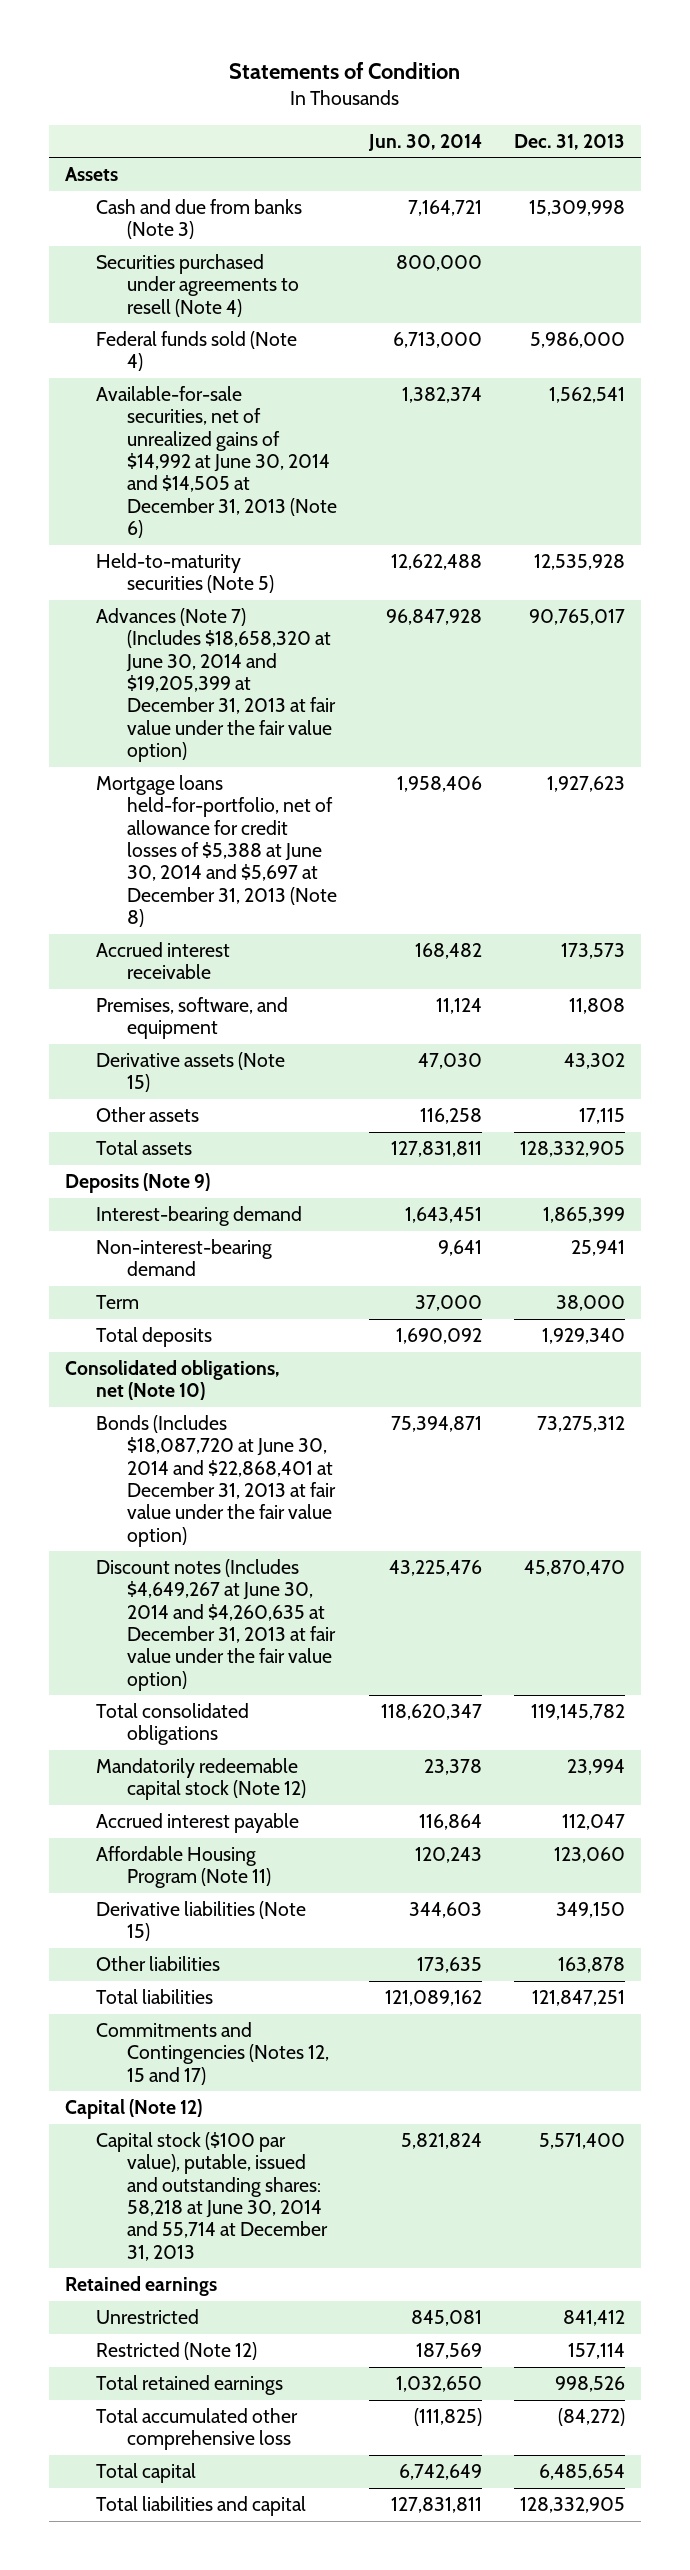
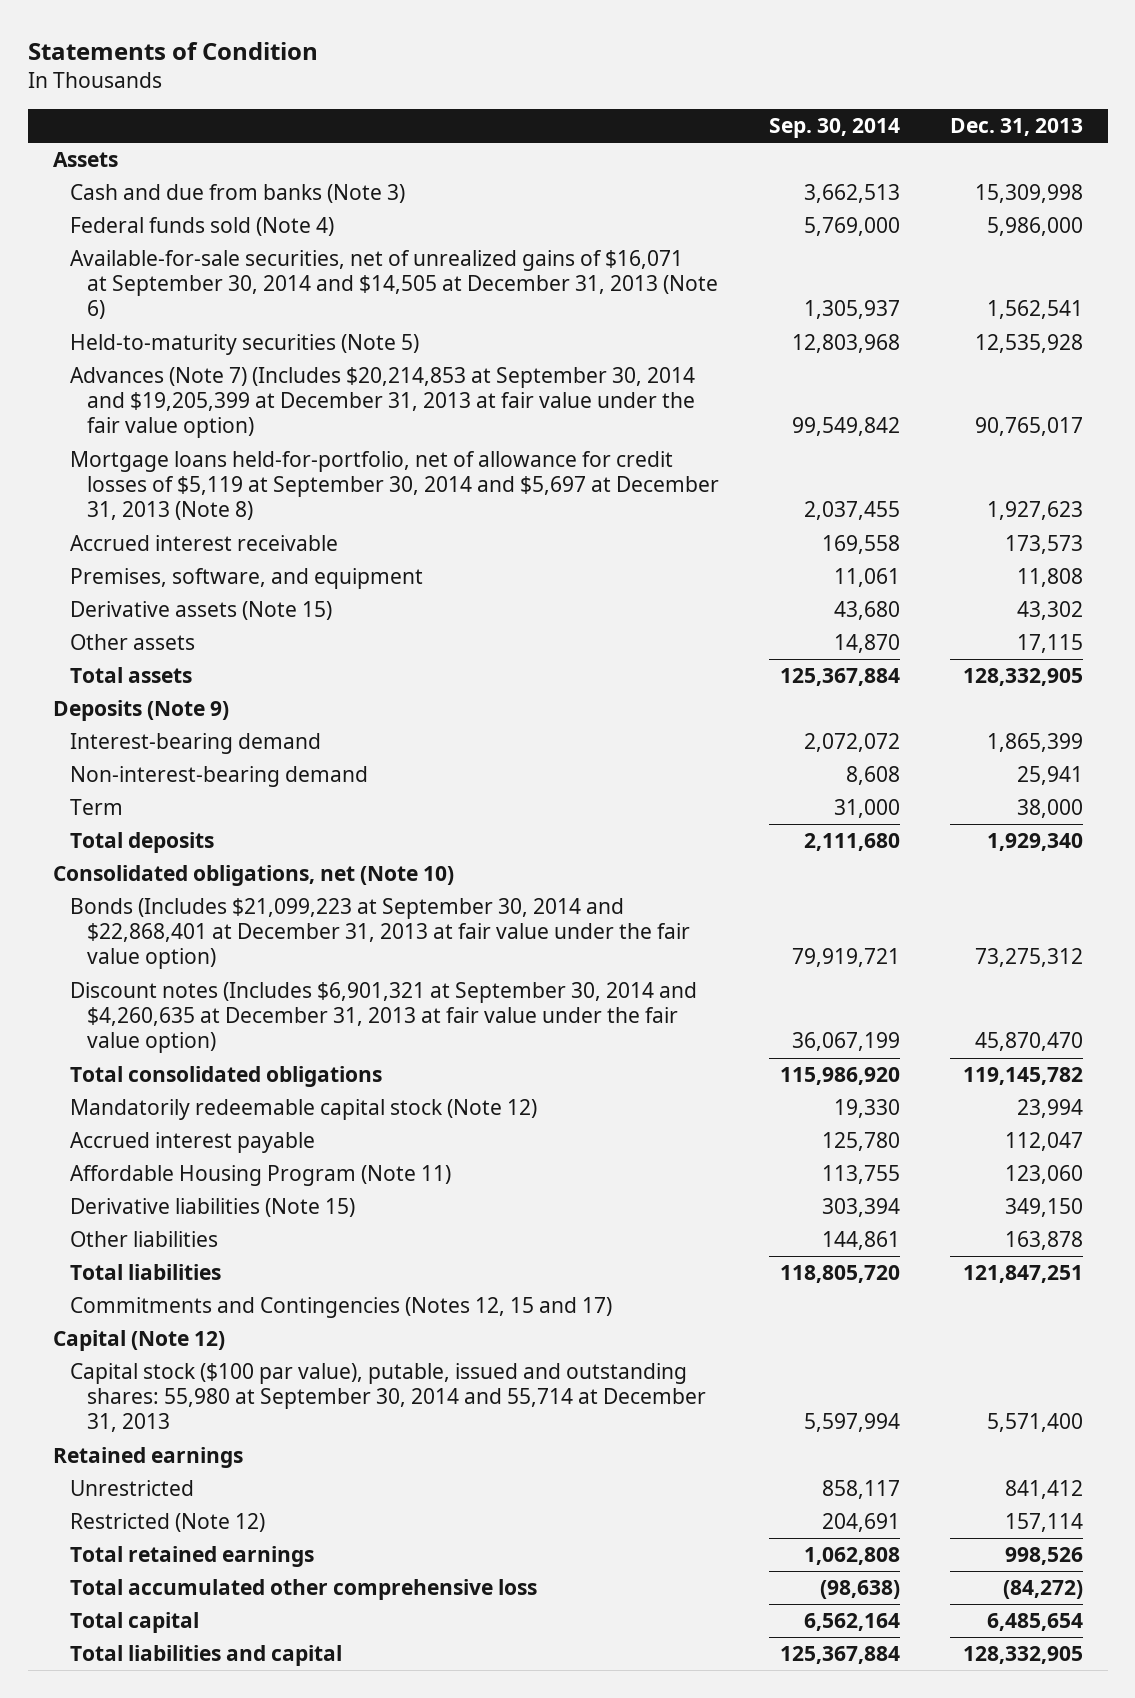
[368,133,483,151] Jun. 30, 2014 -> none
none -> [768,118,900,139] Sep. 30, 2014
[96,254,299,317] Securities purchased under agreements to resell (Note 4) -> none
[96,386,337,539] Available-for-sale securities, net of unrealized gains of $14,992 at June 30, 2014 and $14,505 at December 31, 2013 (Note 6) -> [69,250,718,320] Available-for-sale securities, net of unrealized gains of $16,071 at September 30, 2014 and $14,505 at December 31, 2013 (Note 6)
[96,608,336,763] Advances (Note 7) (Includes $18,658,320 at June 30, 2014 and $19,205,399 at December 31, 2013 at fair value under the fair value option) -> [69,367,695,439] Advances (Note 7) (Includes $20,214,853 at September 30, 2014 and $19,205,399 at December 31, 2013 at fair value under the fair value option)
[96,775,337,928] Mortgage loans held-for-portfolio, net of allowance for credit losses of $5,388 at June 30, 2014 and $5,697 at December 31, 2013 (Note 8) -> [69,451,719,521] Mortgage loans held-for-portfolio, net of allowance for credit losses of $5,119 at September 30, 2014 and $5,697 at December 31, 2013 (Note 8)
[96,1415,336,1547] Bonds (Includes $18,087,720 at June 30, 2014 and $22,868,401 at December 31, 2013 at fair value under the fair value option) -> [69,898,690,970] Bonds (Includes $21,099,223 at September 30, 2014 and $22,868,401 at December 31, 2013 at fair value under the fair value option)
[96,1559,336,1691] Discount notes (Includes $4,649,267 at June 30, 2014 and $4,260,635 at December 31, 2013 at fair value under the fair value option) -> [69,982,697,1054] Discount notes (Includes $6,901,321 at September 30, 2014 and $4,260,635 at December 31, 2013 at fair value under the fair value option)
[96,2132,328,2261] Capital stock ($100 par value), putable, issued and outstanding shares: 58,218 at June 30, 2014 and 55,714 at December 31, 2013 -> [69,1363,706,1433] Capital stock ($100 par value), putable, issued and outstanding shares: 55,980 at September 30, 2014 and 55,714 at December 31, 2013

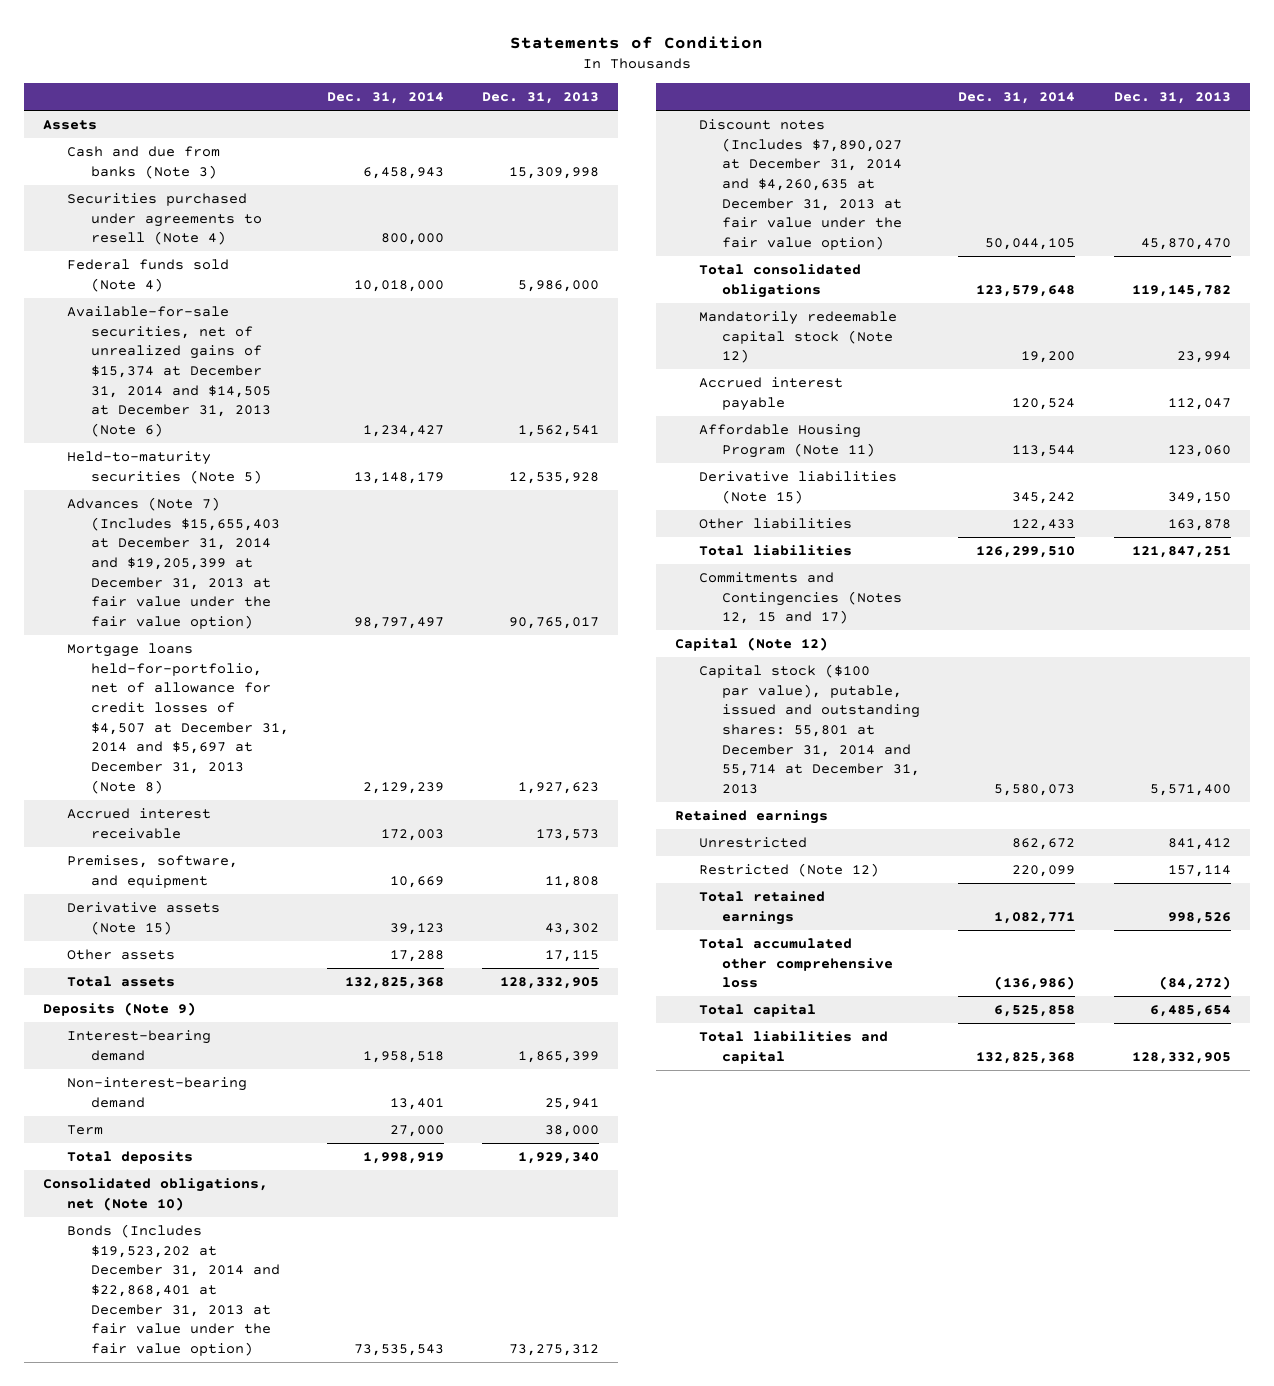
[768,118,900,139] Sep. 30, 2014 -> none
none -> [326,92,444,105] Dec. 31, 2014
none -> [66,192,262,246] Securities purchased under agreements to resell (Note 4)
[69,250,718,320] Available-for-sale securities, net of unrealized gains of $16,071 at September 30, 2014 and $14,505 at December 31, 2013 (Note 6) -> [66,305,271,438] Available-for-sale securities, net of unrealized gains of $15,374 at December 31, 2014 and $14,505 at December 31, 2013 (Note 6)
[69,367,695,439] Advances (Note 7) (Includes $20,214,853 at September 30, 2014 and $19,205,399 at December 31, 2013 at fair value under the fair value option) -> [66,496,280,630] Advances (Note 7) (Includes $15,655,403 at December 31, 2014 and $19,205,399 at December 31, 2013 at fair value under the fair value option)
[69,451,719,521] Mortgage loans held-for-portfolio, net of allowance for credit losses of $5,119 at September 30, 2014 and $5,697 at December 31, 2013 (Note 8) -> [66,642,289,794] Mortgage loans held-for-portfolio, net of allowance for credit losses of $4,507 at December 31, 2014 and $5,697 at December 31, 2013 (Note 8)
[69,898,690,970] Bonds (Includes $21,099,223 at September 30, 2014 and $22,868,401 at December 31, 2013 at fair value under the fair value option) -> [66,1223,280,1357] Bonds (Includes $19,523,202 at December 31, 2014 and $22,868,401 at December 31, 2013 at fair value under the fair value option)
[69,982,697,1054] Discount notes (Includes $6,901,321 at September 30, 2014 and $4,260,635 at December 31, 2013 at fair value under the fair value option) -> [698,118,903,251] Discount notes (Includes $7,890,027 at December 31, 2014 and $4,260,635 at December 31, 2013 at fair value under the fair value option)
[69,1363,706,1433] Capital stock ($100 par value), putable, issued and outstanding shares: 55,980 at September 30, 2014 and 55,714 at December 31, 2013 -> [698,663,921,795] Capital stock ($100 par value), putable, issued and outstanding shares: 55,801 at December 31, 2014 and 55,714 at December 31, 2013

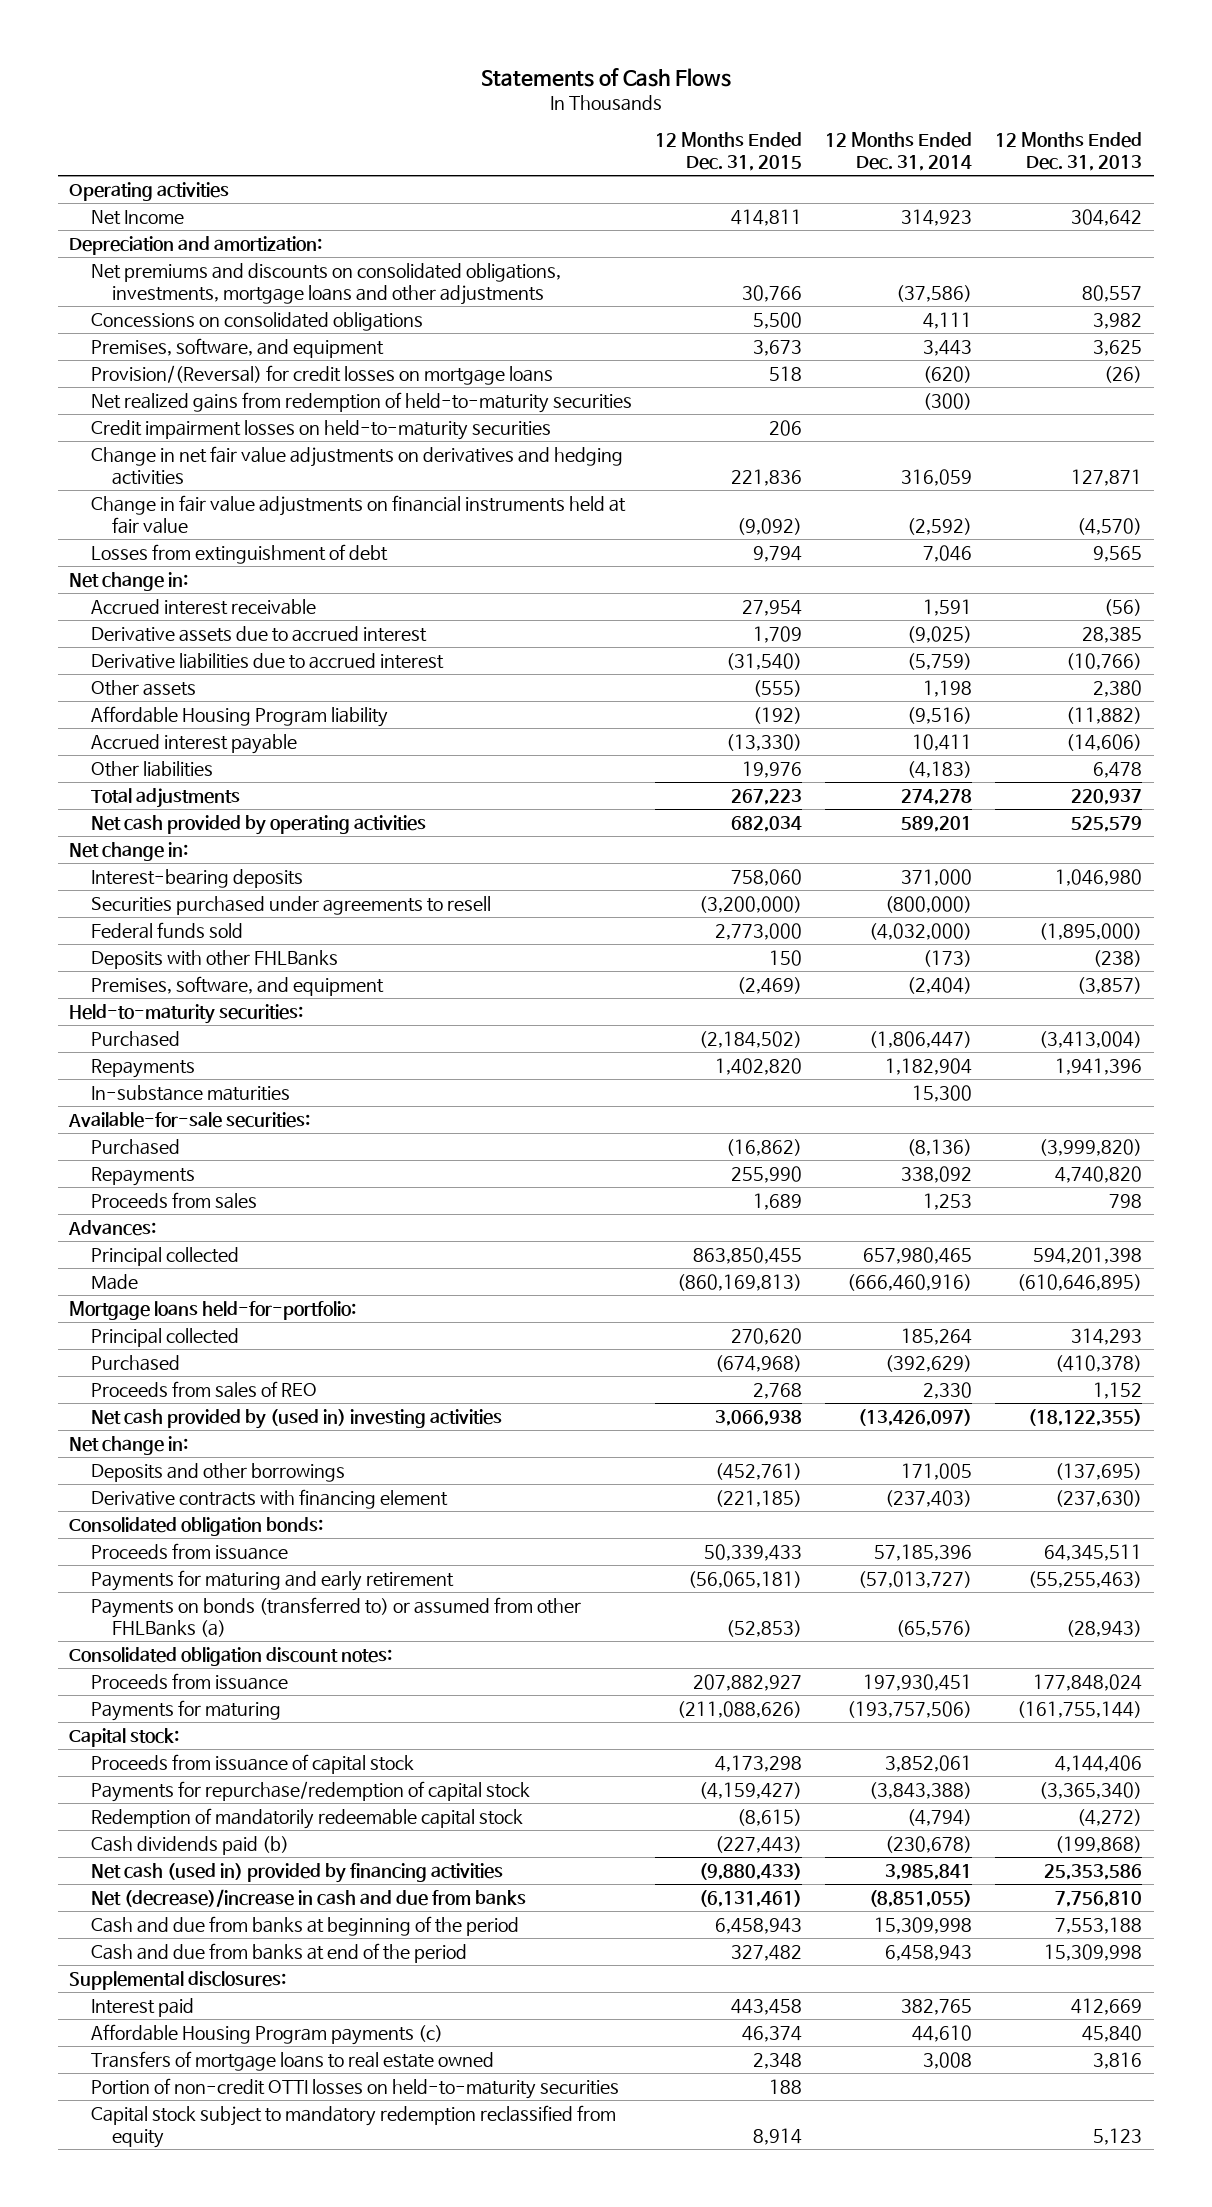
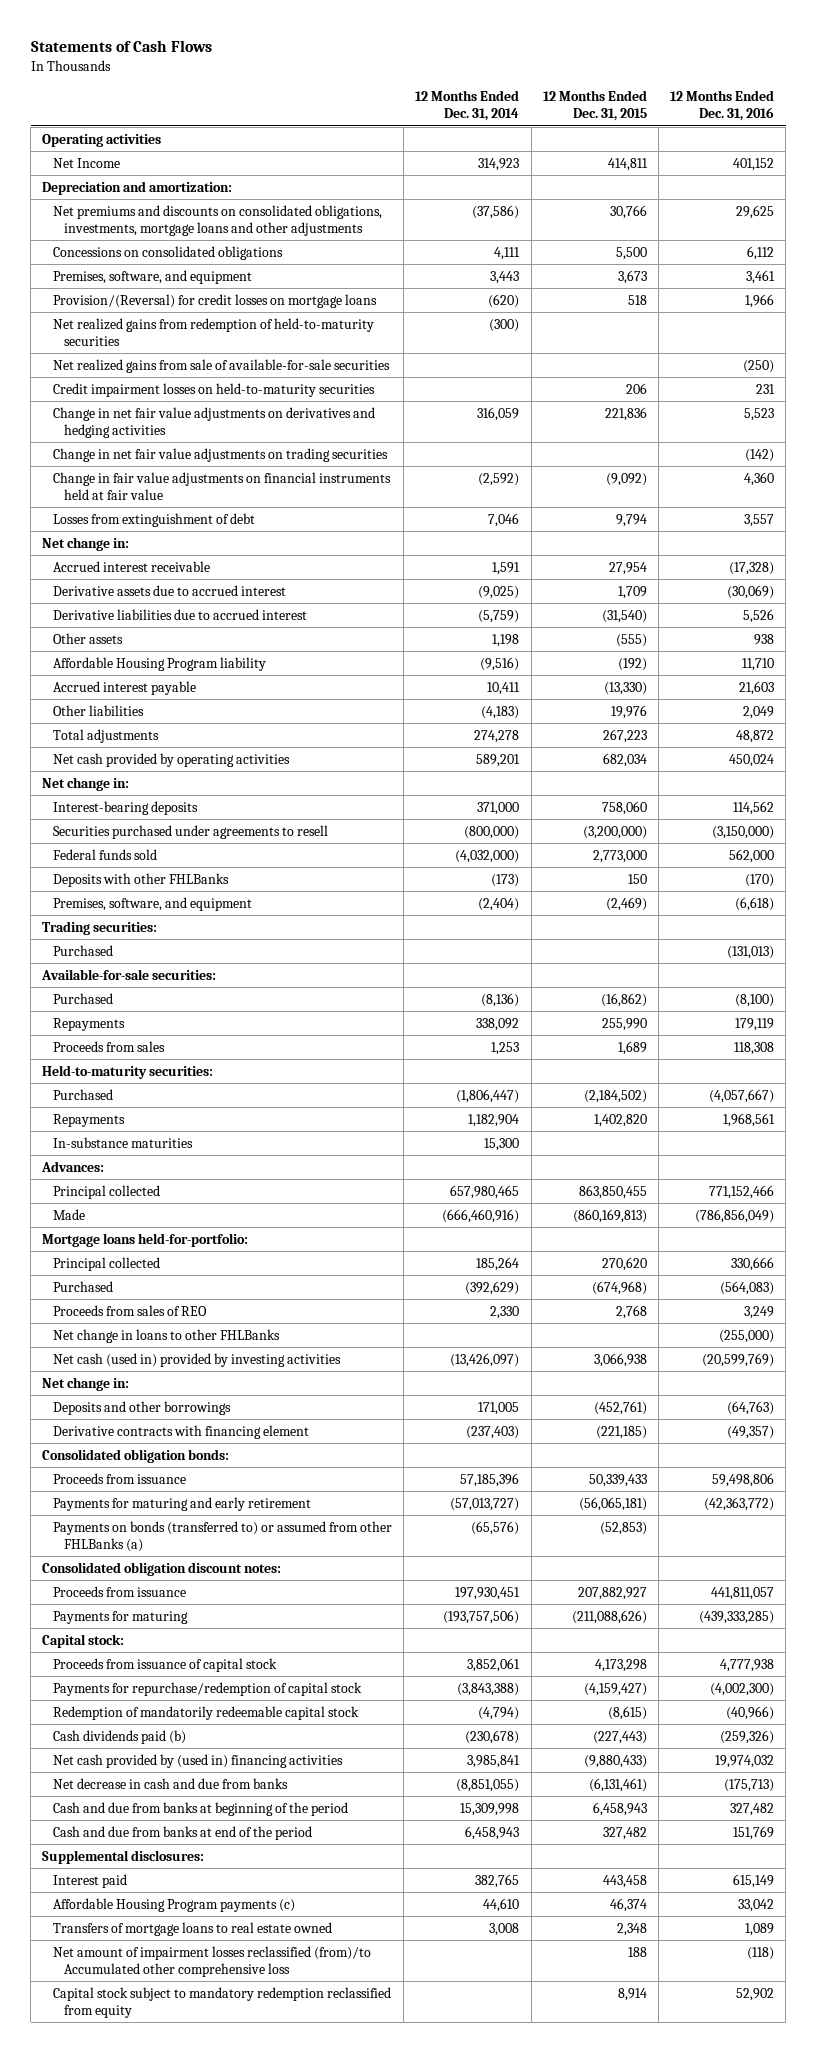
[995,132,1143,172] 12 Months Ended Dec. 31, 2013 -> none
none -> [670,90,775,122] 12 Months Ended Dec. 31, 2016
none -> [53,358,391,373] Net realized gains from sale of available-for-sale securities
none -> [53,447,389,462] Change in net fair value adjustments on trading securities
none -> [42,920,158,935] Trading securities:
none -> [53,944,114,956] Purchased
[69,1003,304,1024] Held-to-maturity securities: -> [42,1064,214,1079] Held-to-maturity securities:
[90,1030,180,1047] Purchased -> [53,1088,114,1100] Purchased
[90,1058,195,1078] Repayments -> [53,1113,126,1127] Repayments
[90,1084,290,1101] In-substance maturities -> [53,1136,194,1148] In-substance maturities
none -> [53,1328,281,1343] Net change in loans to other FHLBanks
[90,1408,502,1429] Net cash provided by (used in) investing activities -> [53,1352,342,1367] Net cash (used in) provided by investing activities
[90,1862,503,1883] Net cash (used in) provided by financing activities -> [53,1753,344,1768] Net cash provided by (used in) financing activities
[90,1888,526,1907] Net (decrease)/increase in cash and due from banks -> [53,1777,289,1789] Net decrease in cash and due from banks
[90,2077,619,2099] Portion of non-credit OTTI losses on held-to-maturity securities -> [53,1945,372,1977] Net amount of impairment losses reclassified (from)/to Accumulated other comprehensive loss

